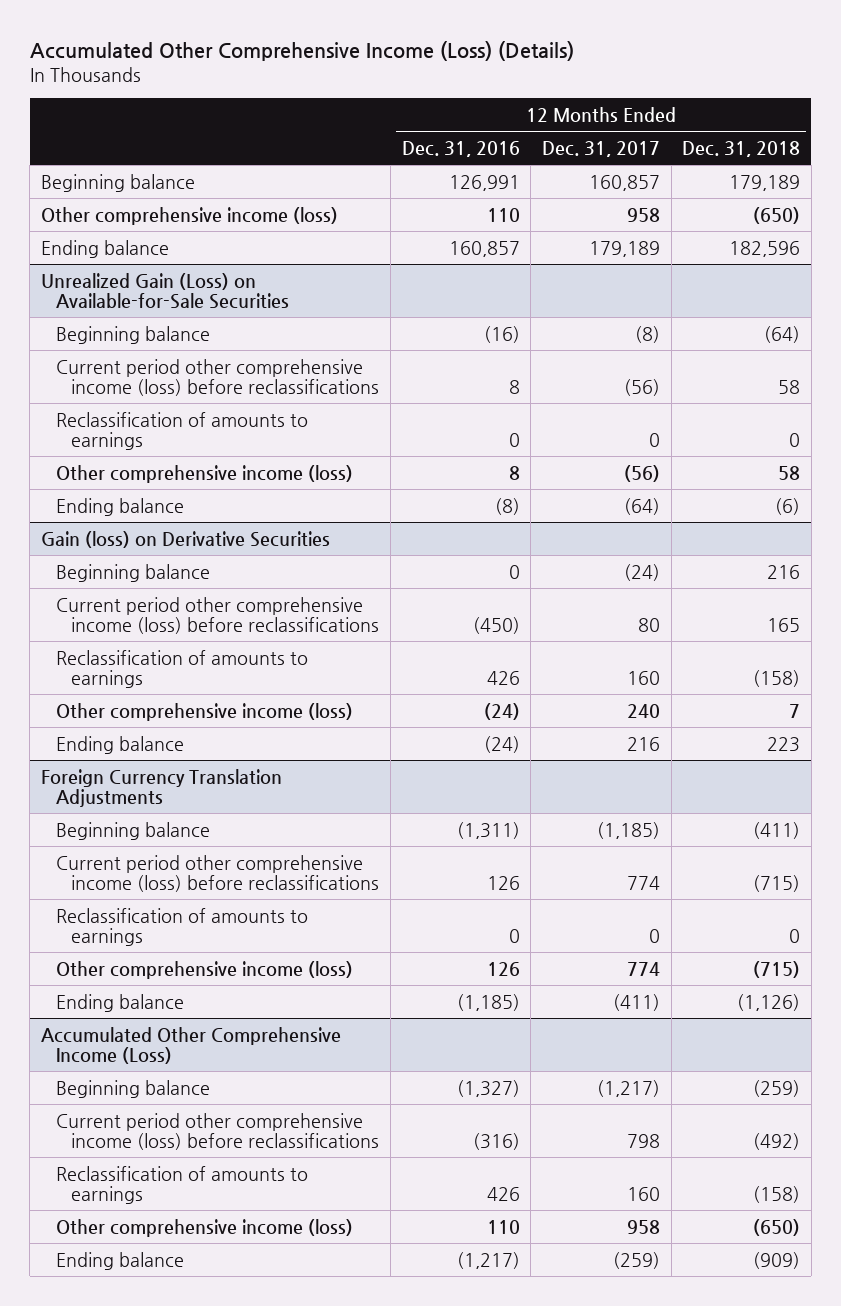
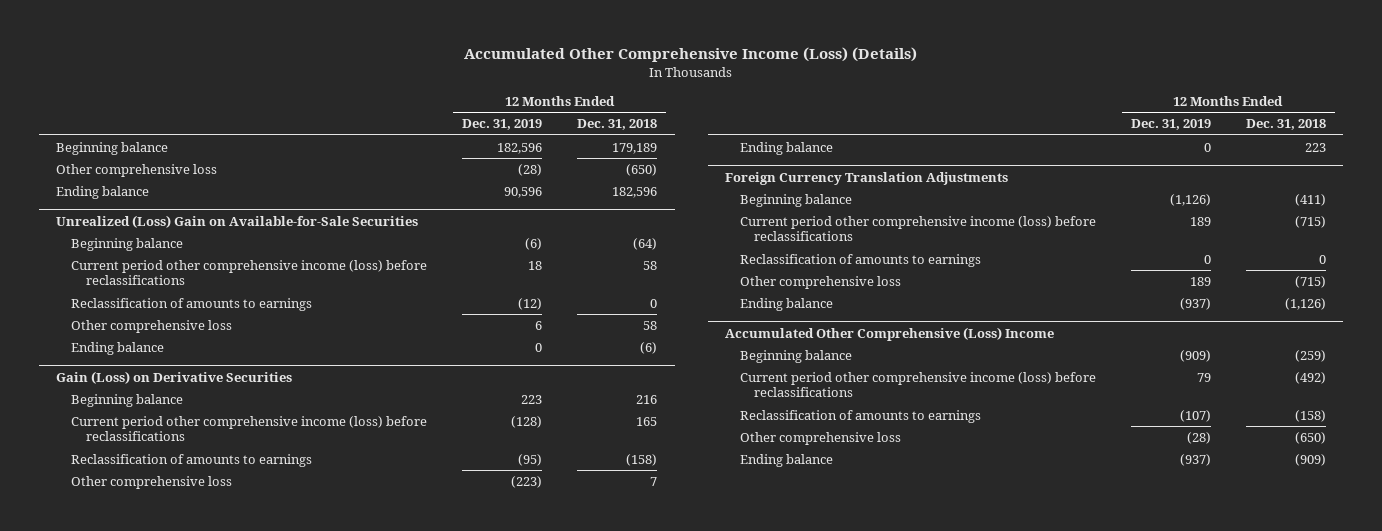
[401,141,520,158] Dec. 31, 2016 -> none
[541,141,660,158] Dec. 31, 2017 -> none
none -> [462,119,543,131] Dec. 31, 2019
[41,206,339,225] Other comprehensive income (loss) -> [56,163,218,177] Other comprehensive loss
[41,272,290,310] Unrealized Gain (Loss) on Available-for-Sale Securities -> [56,214,419,228] Unrealized (Loss) Gain on Available-for-Sale Securities
[56,464,354,483] Other comprehensive income (loss) -> [70,319,232,333] Other comprehensive loss
[41,530,331,548] Gain (loss) on Derivative Securities -> [56,370,293,384] Gain (Loss) on Derivative Securities
[56,702,354,721] Other comprehensive income (loss) -> [70,475,232,489] Other comprehensive loss
[56,960,354,979] Other comprehensive income (loss) -> [739,275,901,289] Other comprehensive loss
[41,1026,342,1065] Accumulated Other Comprehensive Income (Loss) -> [725,326,1055,341] Accumulated Other Comprehensive (Loss) Income
[56,1218,354,1237] Other comprehensive income (loss) -> [739,431,901,445] Other comprehensive loss

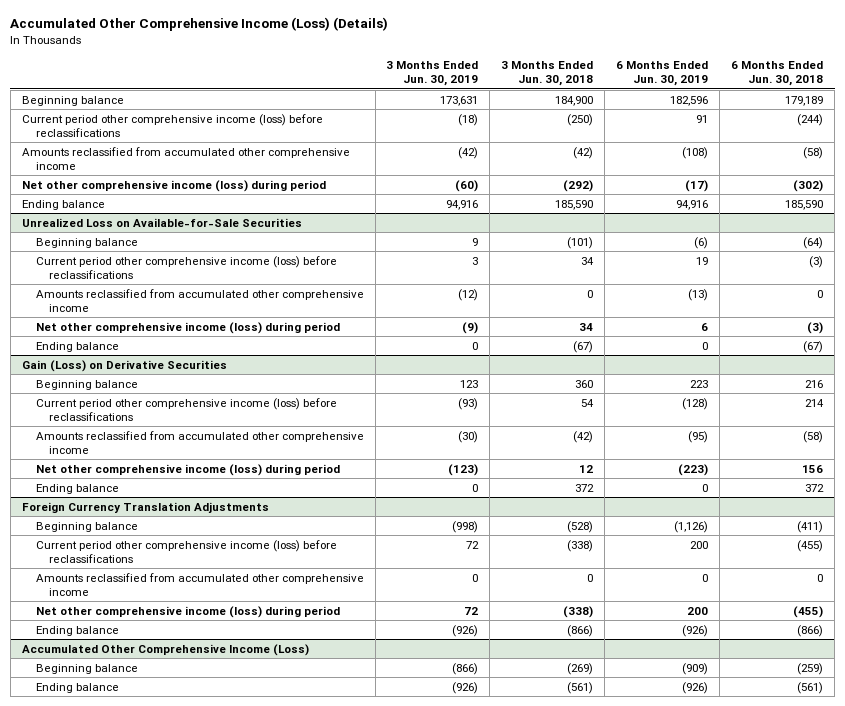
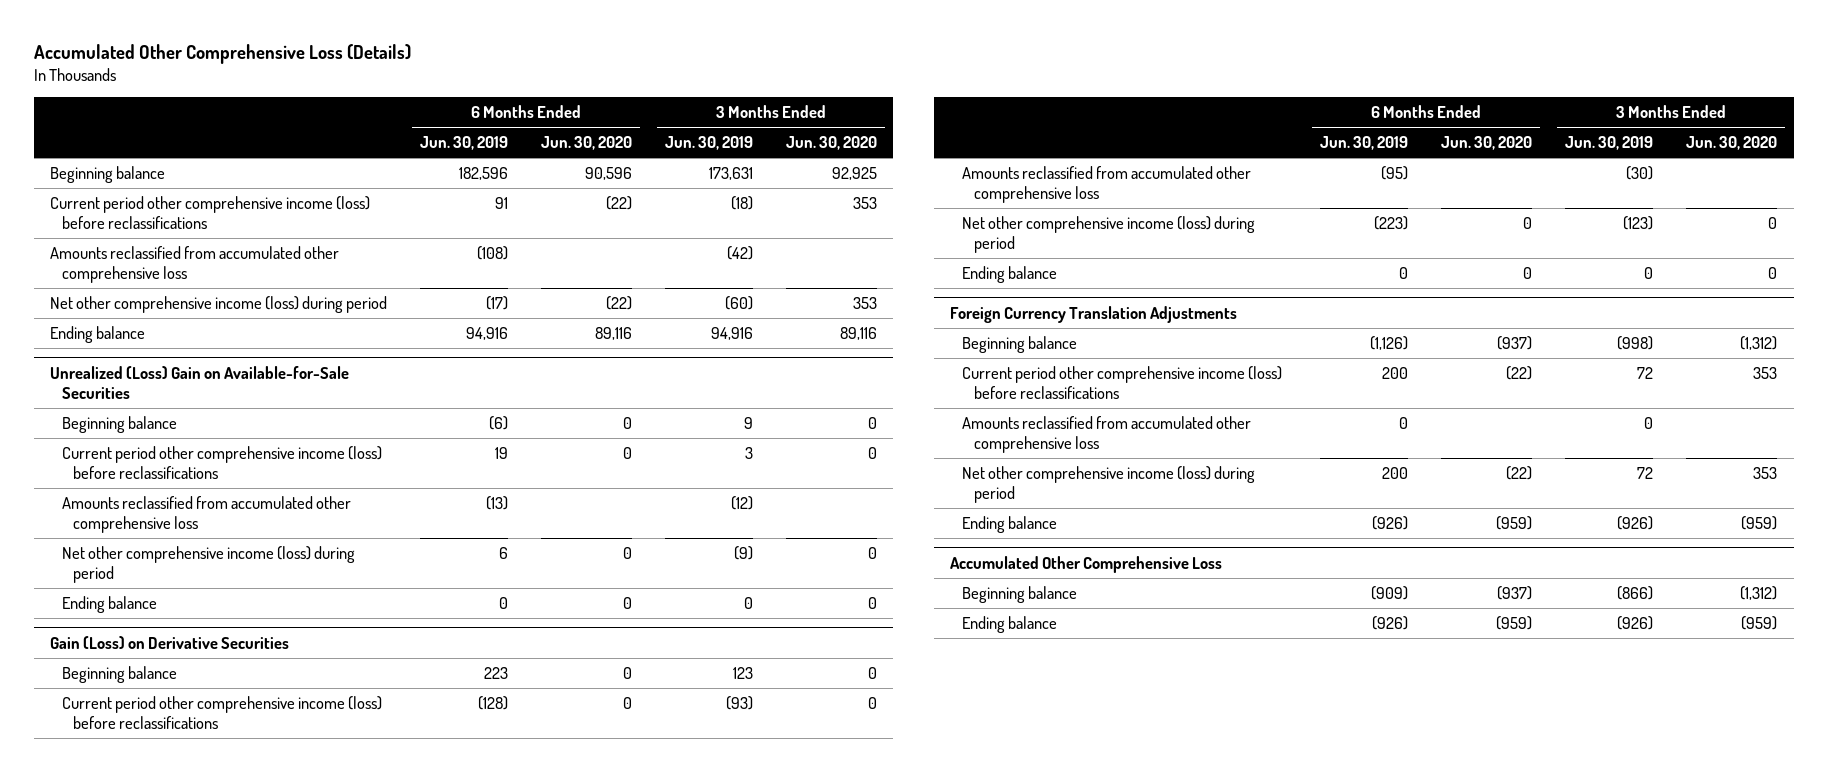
[10,17,389,32] Accumulated Other Comprehensive Income (Loss) (Details) -> [33,44,411,65] Accumulated Other Comprehensive Loss (Details)
[501,61,594,87] 3 Months Ended Jun. 30, 2018 -> none
[731,61,824,87] 6 Months Ended Jun. 30, 2018 -> none
none -> [541,136,633,151] Jun. 30, 2020
none -> [785,136,877,151] Jun. 30, 2020
[21,146,350,170] Amounts reclassified from accumulated other comprehensive income -> [50,245,340,283] Amounts reclassified from accumulated other comprehensive loss
[21,217,302,227] Unrealized Loss on Available-for-Sale Securities -> [50,365,350,399] Unrealized (Loss) Gain on Available-for-Sale Securities
[35,288,364,312] Amounts reclassified from accumulated other comprehensive income -> [61,495,351,533] Amounts reclassified from accumulated other comprehensive loss
[35,430,364,454] Amounts reclassified from accumulated other comprehensive income -> [962,165,1252,203] Amounts reclassified from accumulated other comprehensive loss
[35,572,364,596] Amounts reclassified from accumulated other comprehensive income -> [962,415,1252,453] Amounts reclassified from accumulated other comprehensive loss
[21,643,309,656] Accumulated Other Comprehensive Income (Loss) -> [950,555,1223,573] Accumulated Other Comprehensive Loss

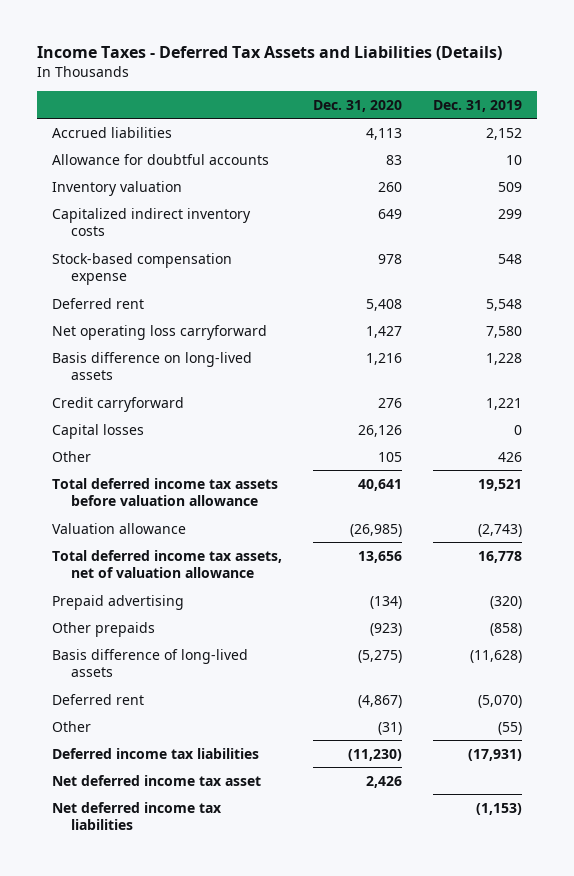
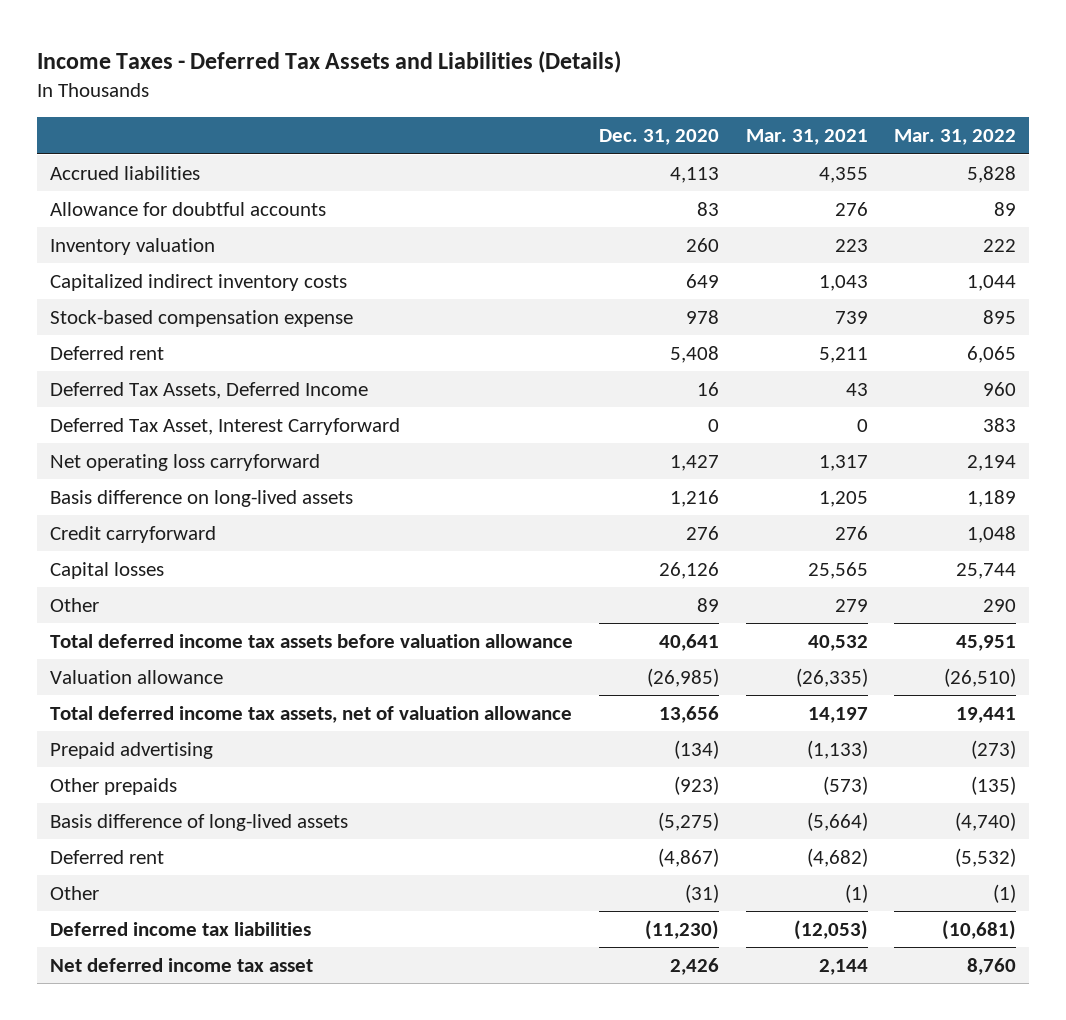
[432,99,522,112] Dec. 31, 2019 -> none
none -> [745,129,868,146] Mar. 31, 2021
none -> [893,129,1016,146] Mar. 31, 2022
none -> [50,381,369,399] Deferred Tax Assets, Deferred Income
none -> [50,417,401,435] Deferred Tax Asset, Interest Carryforward
[377,451,402,462] 105 -> [697,597,720,612] 89
[52,801,223,831] Net deferred income tax liabilities -> none

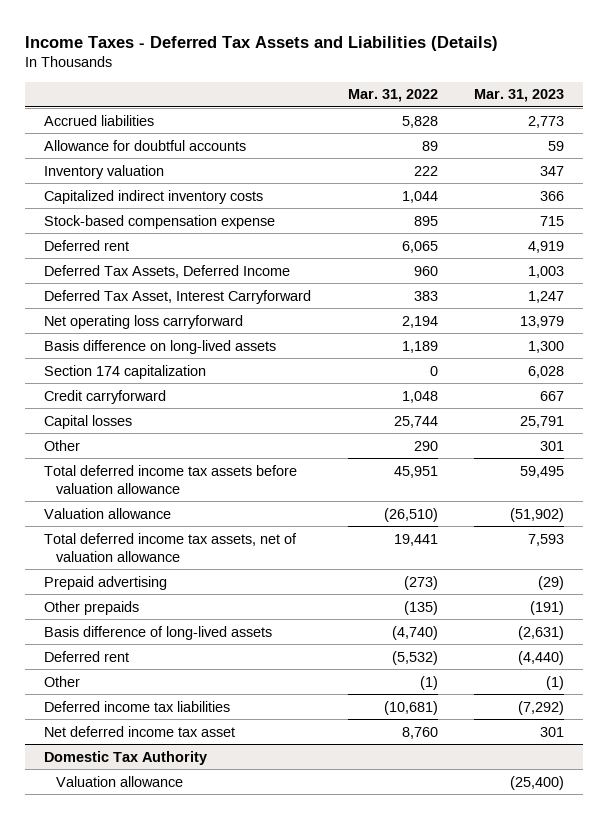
[599,129,720,146] Dec. 31, 2020 -> none
[745,129,868,146] Mar. 31, 2021 -> none
none -> [474,89,565,103] Mar. 31, 2023
none -> [43,364,206,379] Section 174 capitalization
none -> [43,750,207,765] Domestic Tax Authority
none -> [56,775,184,787] Valuation allowance

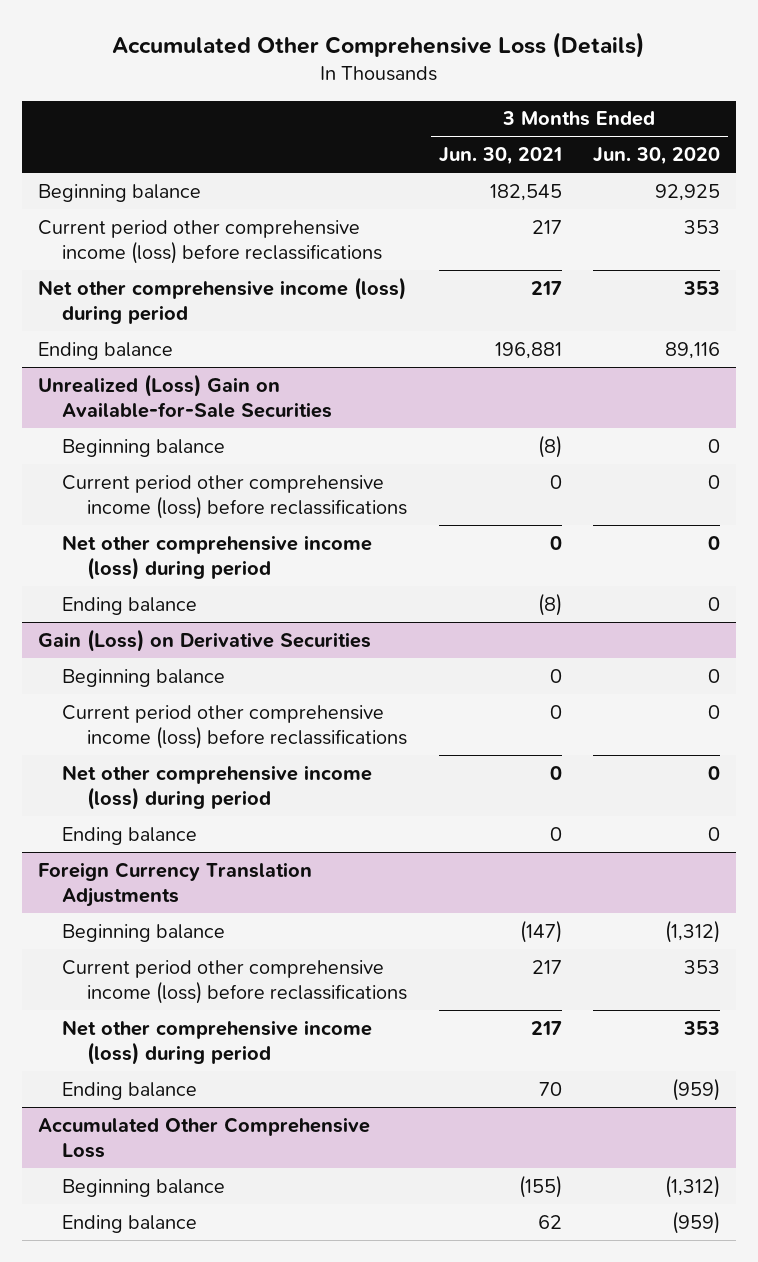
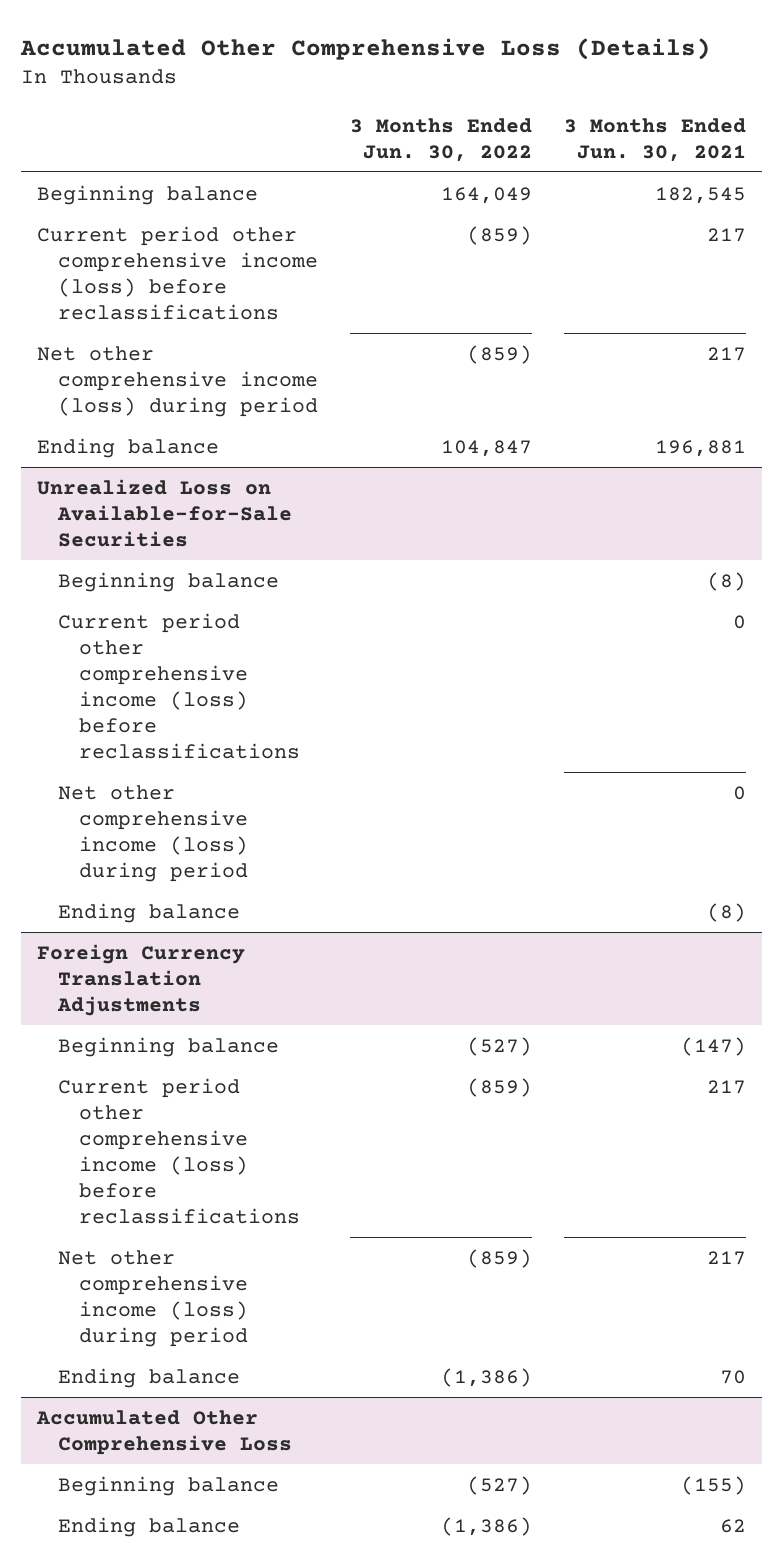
[593,147,721,166] Jun. 30, 2020 -> none
none -> [349,117,532,162] 3 Months Ended Jun. 30, 2022
[37,373,333,419] Unrealized (Loss) Gain on Available-for-Sale Securities -> [37,478,292,547] Unrealized Loss on Available-for-Sale Securities
[37,628,371,652] Gain (Loss) on Derivative Securities -> none
[62,668,226,687] Beginning balance -> none
[62,704,408,750] Current period other comprehensive income (loss) before reclassifications -> none
[62,764,373,811] Net other comprehensive income (loss) during period -> none
[62,826,198,845] Ending balance -> none

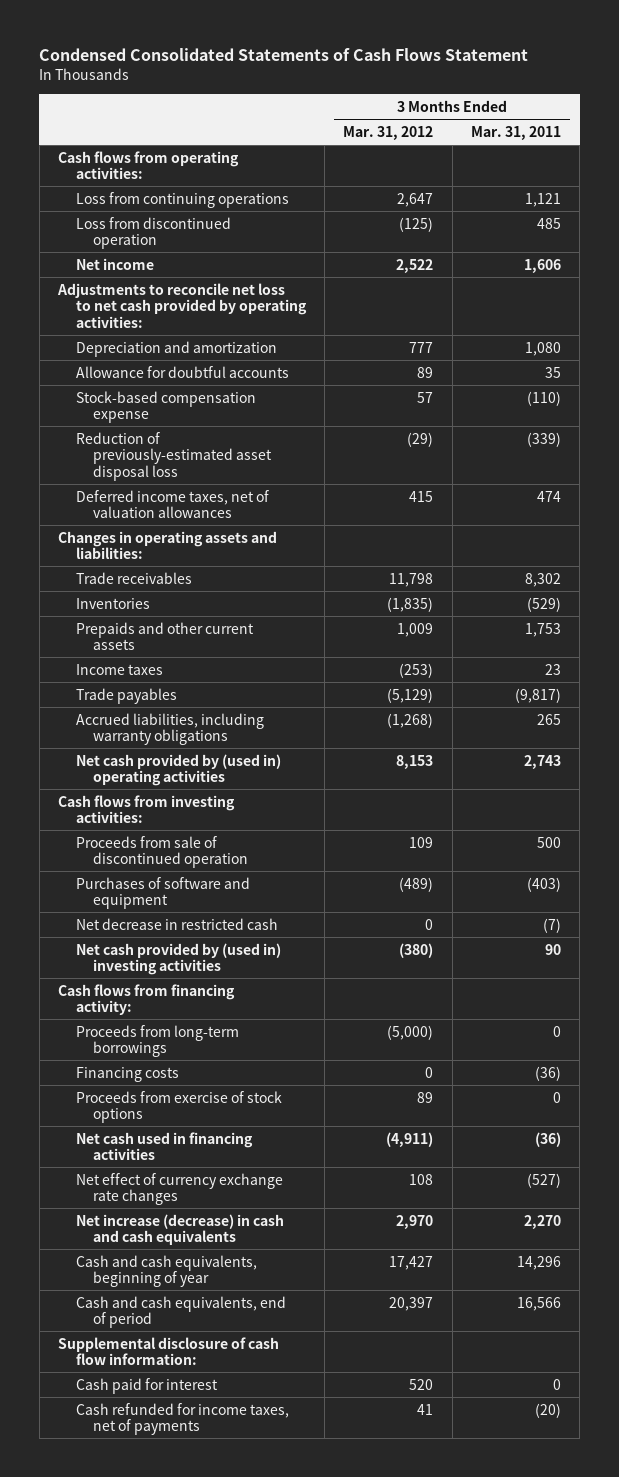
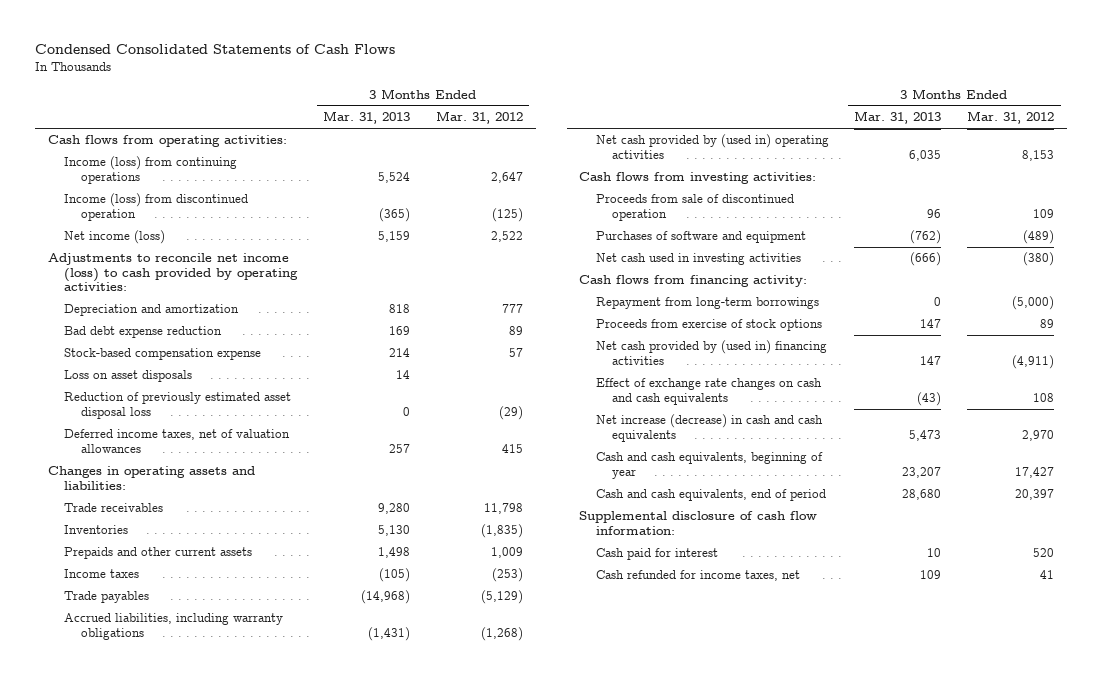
[39,48,529,62] Condensed Consolidated Statements of Cash Flows Statement -> [35,44,396,55] Condensed Consolidated Statements of Cash Flows
[470,125,561,140] Mar. 31, 2011 -> none
none -> [323,111,411,125] Mar. 31, 2013
[75,191,289,208] Loss from continuing operations -> [64,156,238,184] Income (loss) from continuing operations
[75,216,231,250] Loss from discontinued operation -> [64,193,249,221] Income (loss) from discontinued operation
[75,257,154,270] Net income -> [64,230,166,245] Net income (loss)
[57,282,307,328] Adjustments to reconcile net loss to net cash provided by operating activities: -> [48,253,299,291] Adjustments to reconcile net income (loss) to cash provided by operating activities:
[75,365,289,378] Allowance for doubtful accounts -> [64,326,223,339] Bad debt expense reduction
none -> [64,370,193,383] Loss on asset disposals
[75,431,273,481] Reduction of previously-estimated asset disposal loss -> [64,392,292,419] Reduction of previously estimated asset disposal loss
[75,917,278,930] Net decrease in restricted cash -> none
[75,942,281,976] Net cash provided by (used in) investing activities -> [595,253,801,266] Net cash used in investing activities
[75,1066,179,1082] Financing costs -> none
[75,1024,239,1058] Proceeds from long-term borrowings -> [595,297,819,310] Repayment from long-term borrowings
[75,1131,253,1161] Net cash used in financing activities -> [595,340,827,365] Net cash provided by (used in) financing activities
[75,1172,283,1206] Net effect of currency exchange rate changes -> [595,378,822,405] Effect of exchange rate changes on cash and cash equivalents
[75,1402,289,1436] Cash refunded for income taxes, net of payments -> [595,570,800,582] Cash refunded for income taxes, net

